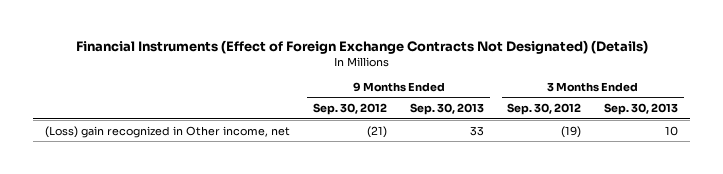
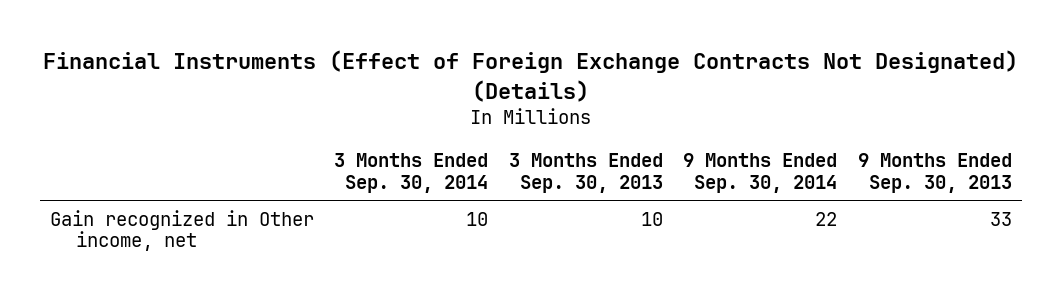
[313,103,388,116] Sep. 30, 2012 -> none
[507,103,582,116] Sep. 30, 2012 -> none
none -> [334,153,489,194] 3 Months Ended Sep. 30, 2014
none -> [683,153,838,194] 9 Months Ended Sep. 30, 2014
[45,125,291,138] (Loss) gain recognized in Other income, net -> [50,209,315,252] Gain recognized in Other income, net

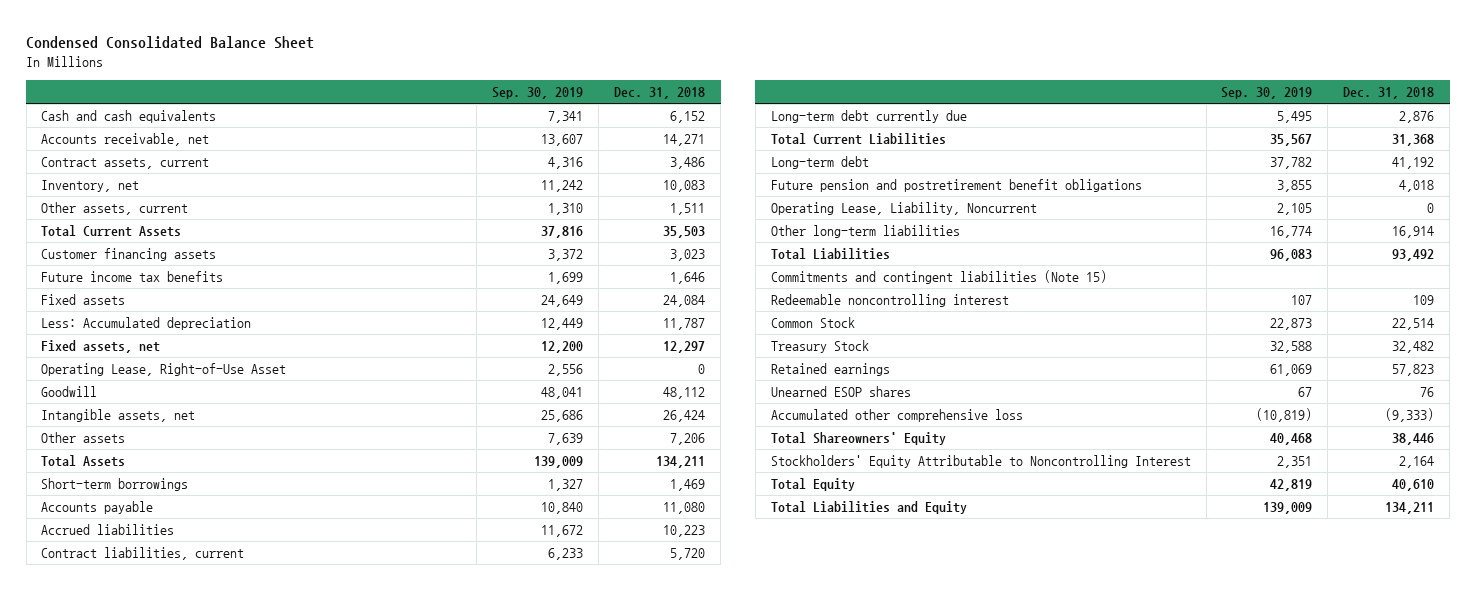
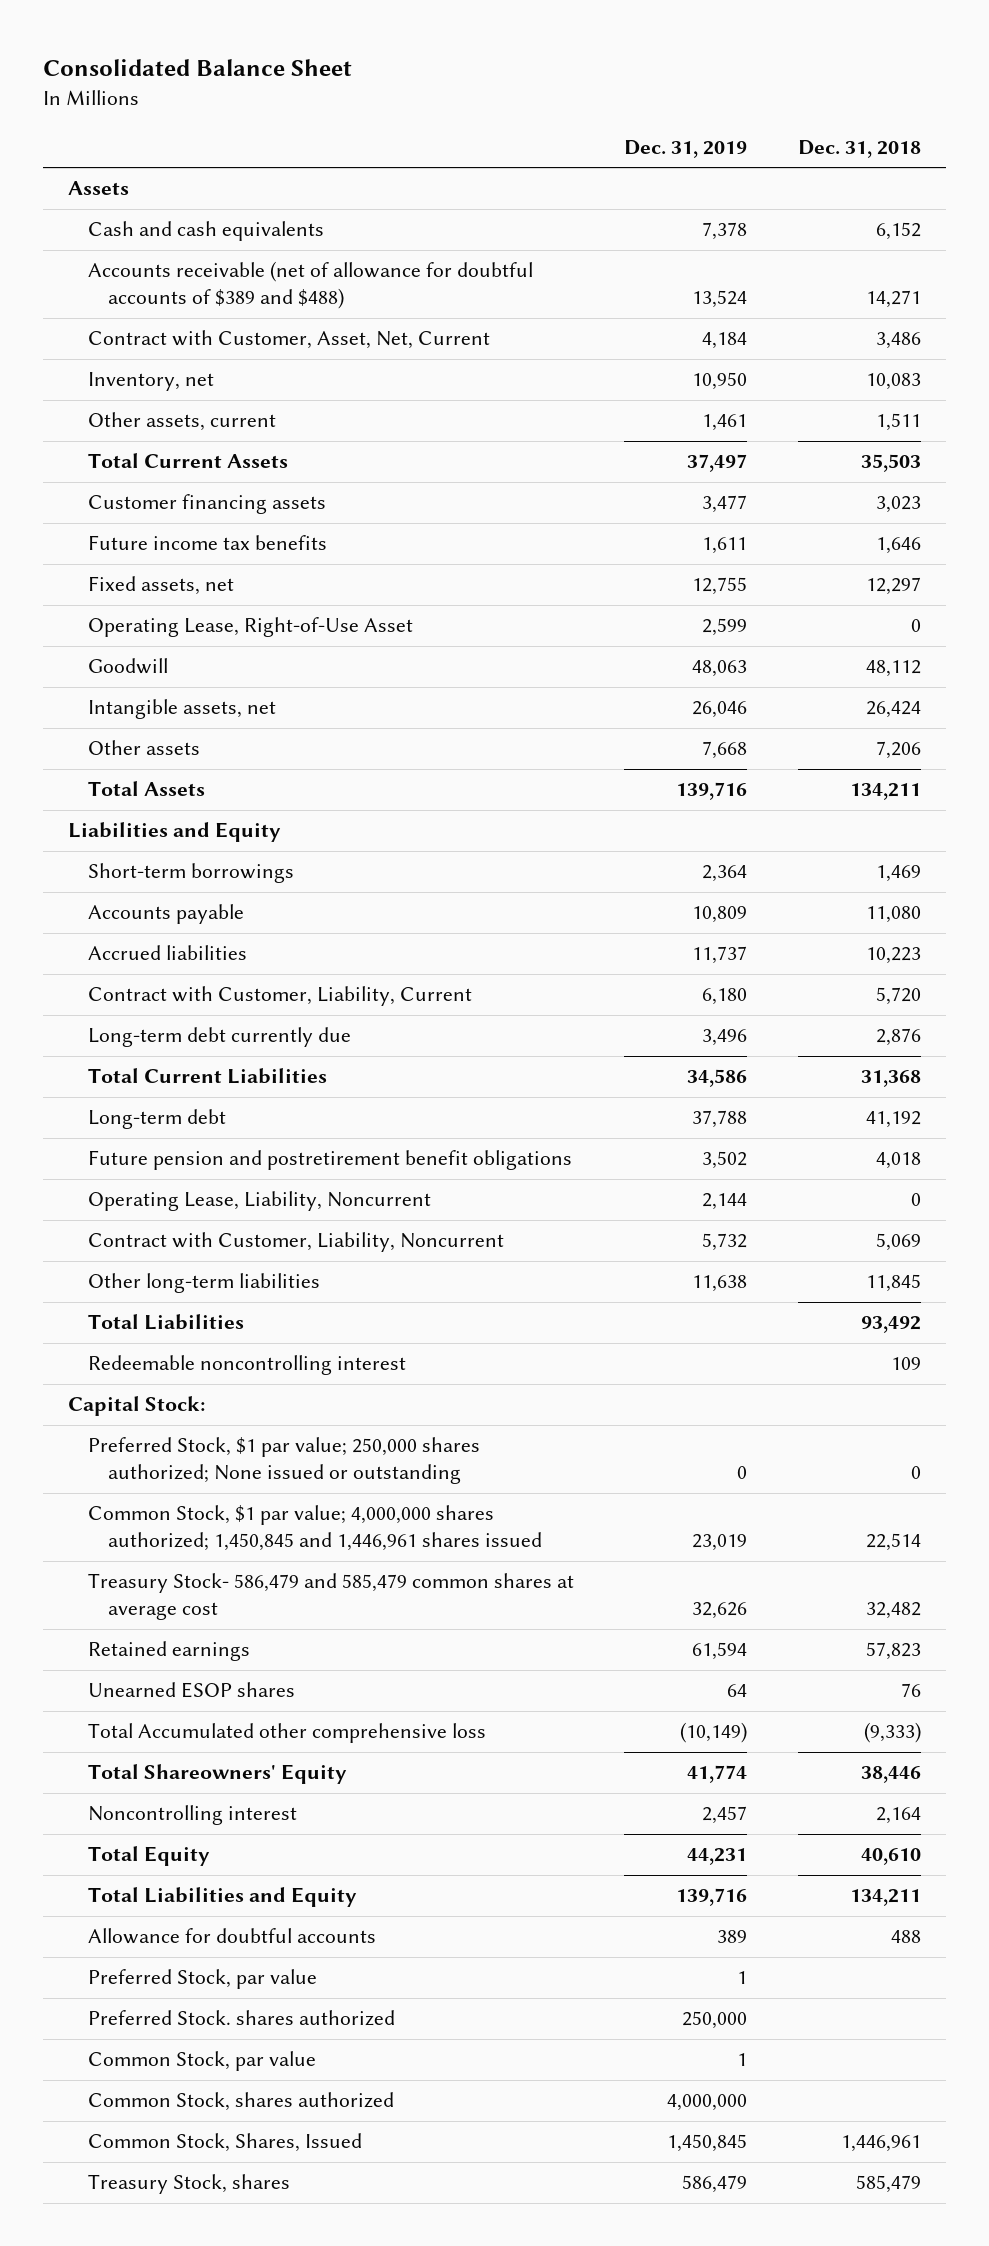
[26,36,315,50] Condensed Consolidated Balance Sheet -> [42,59,352,77] Consolidated Balance Sheet
[492,87,584,100] Sep. 30, 2019 -> none
none -> [624,139,748,158] Dec. 31, 2019
none -> [68,181,130,196] Assets
[41,133,210,147] Accounts receivable, net -> [87,261,533,310] Accounts receivable (net of allowance for doubtful accounts of $389 and $488)
[41,157,210,170] Contract assets, current -> [87,330,490,350] Contract with Customer, Asset, Net, Current
[41,294,126,306] Fixed assets -> none
[41,317,252,331] Less: Accumulated depreciation -> none
none -> [68,822,282,843] Liabilities and Equity
[41,547,245,561] Contract liabilities, current -> [87,986,472,1007] Contract with Customer, Liability, Current
none -> [87,1232,504,1253] Contract with Customer, Liability, Noncurrent
[1392,226,1435,239] 16,914 -> [866,1274,922,1293] 11,845
[770,270,1107,285] Commitments and contingent liabilities (Note 15) -> none
none -> [68,1396,206,1417] Capital Stock:
none -> [87,1437,480,1485] Preferred Stock, $1 par value; 250,000 shares authorized; None issued or outstanding
[770,317,855,329] Common Stock -> [87,1505,542,1552] Common Stock, $1 par value; 4,000,000 shares authorized; 1,450,845 and 1,446,961 shares issued
[770,340,869,354] Treasury Stock -> [87,1573,574,1621] Treasury Stock- 586,479 and 585,479 common shares at average cost
[770,409,1023,423] Accumulated other comprehensive loss -> [87,1723,486,1744] Total Accumulated other comprehensive loss
[770,455,1191,469] Stockholders' Equity Attributable to Noncontrolling Interest -> [87,1805,297,1826] Noncontrolling interest
none -> [87,1928,376,1945] Allowance for doubtful accounts
none -> [87,1969,317,1990] Preferred Stock, par value
none -> [87,2010,395,2027] Preferred Stock. shares authorized
none -> [87,2051,316,2072] Common Stock, par value
none -> [87,2092,394,2112] Common Stock, shares authorized
none -> [87,2133,362,2153] Common Stock, Shares, Issued
none -> [87,2174,290,2195] Treasury Stock, shares

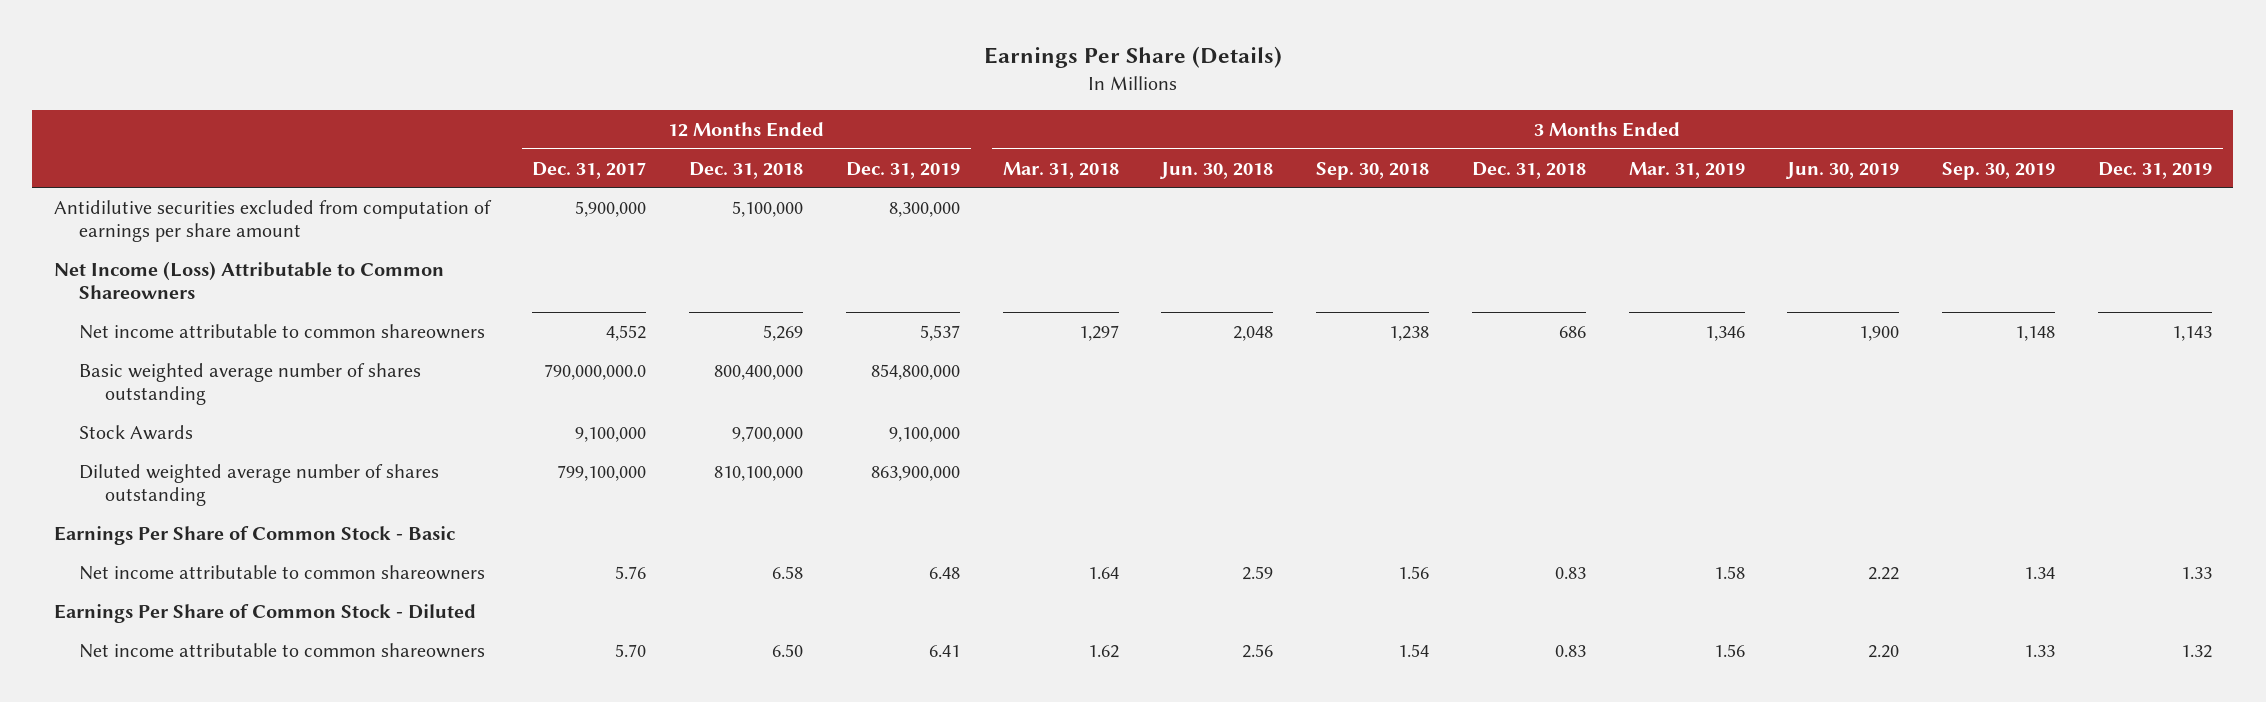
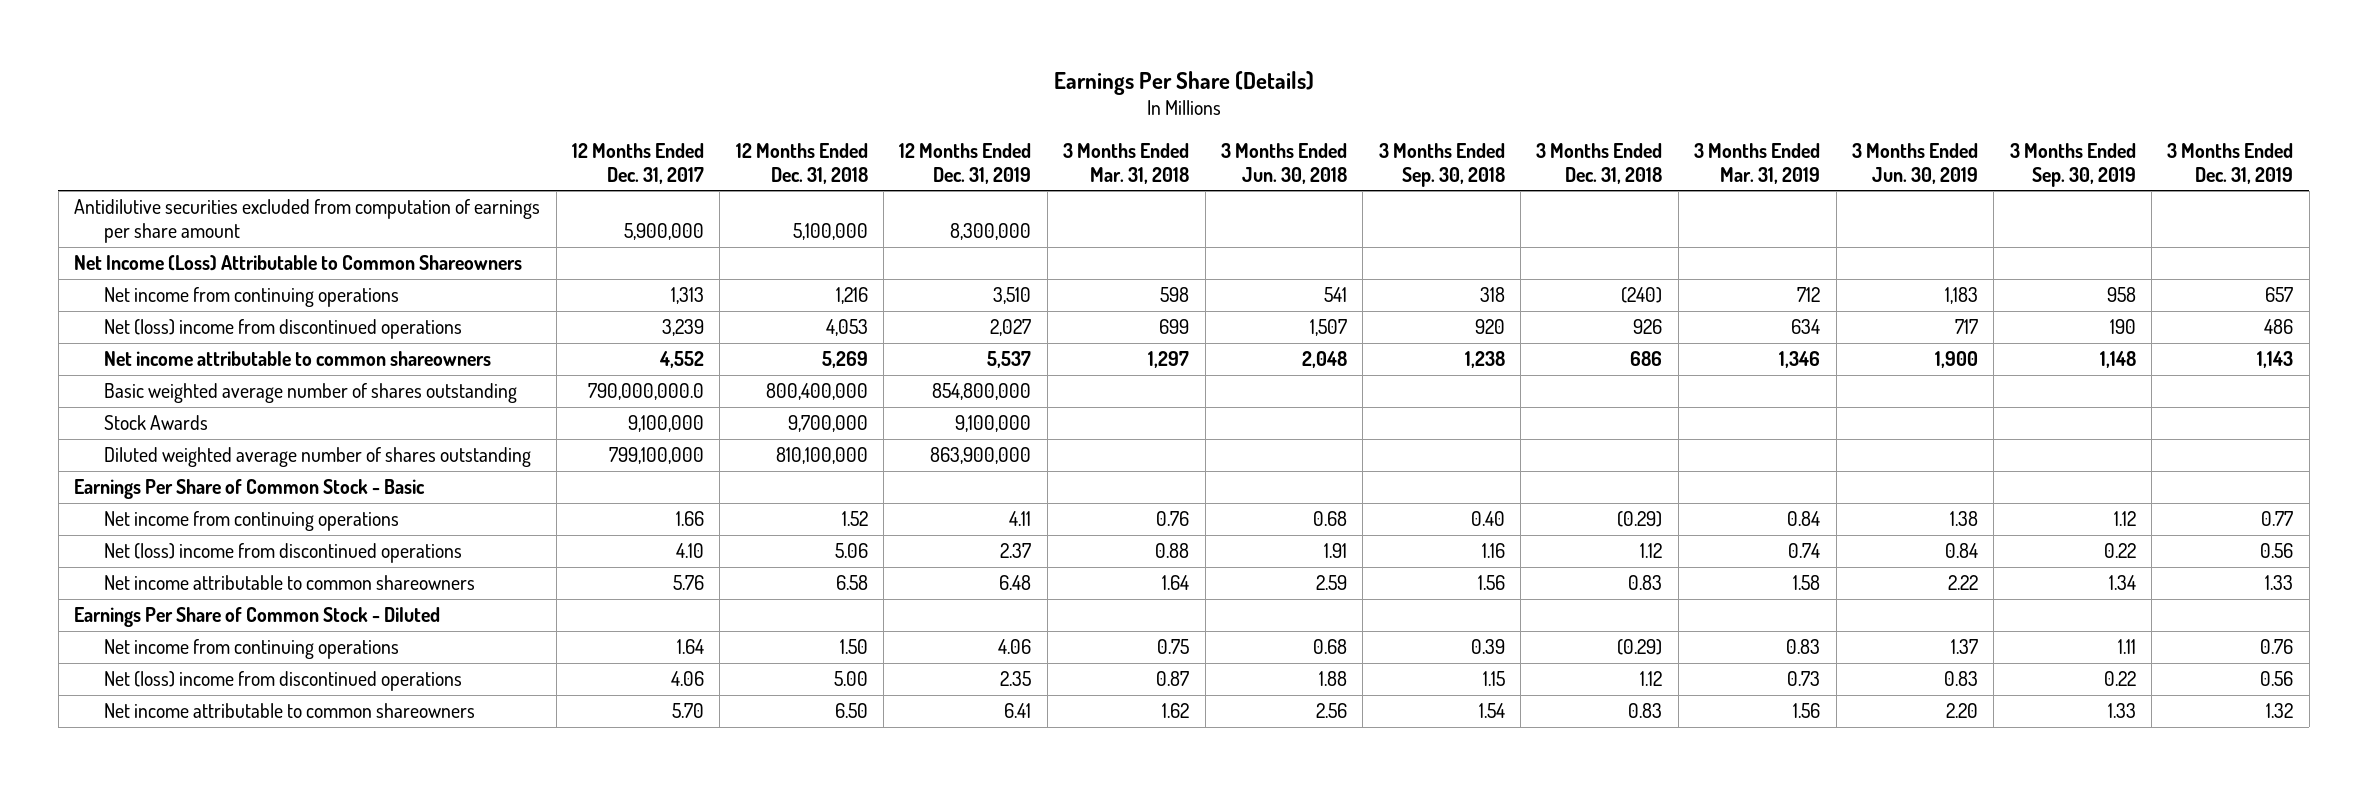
none -> [104,287,400,308] Net income from continuing operations
none -> [104,319,463,340] Net (loss) income from discontinued operations
none -> [104,511,400,532] Net income from continuing operations
none -> [104,543,463,564] Net (loss) income from discontinued operations
none -> [104,639,400,660] Net income from continuing operations
none -> [104,671,463,692] Net (loss) income from discontinued operations

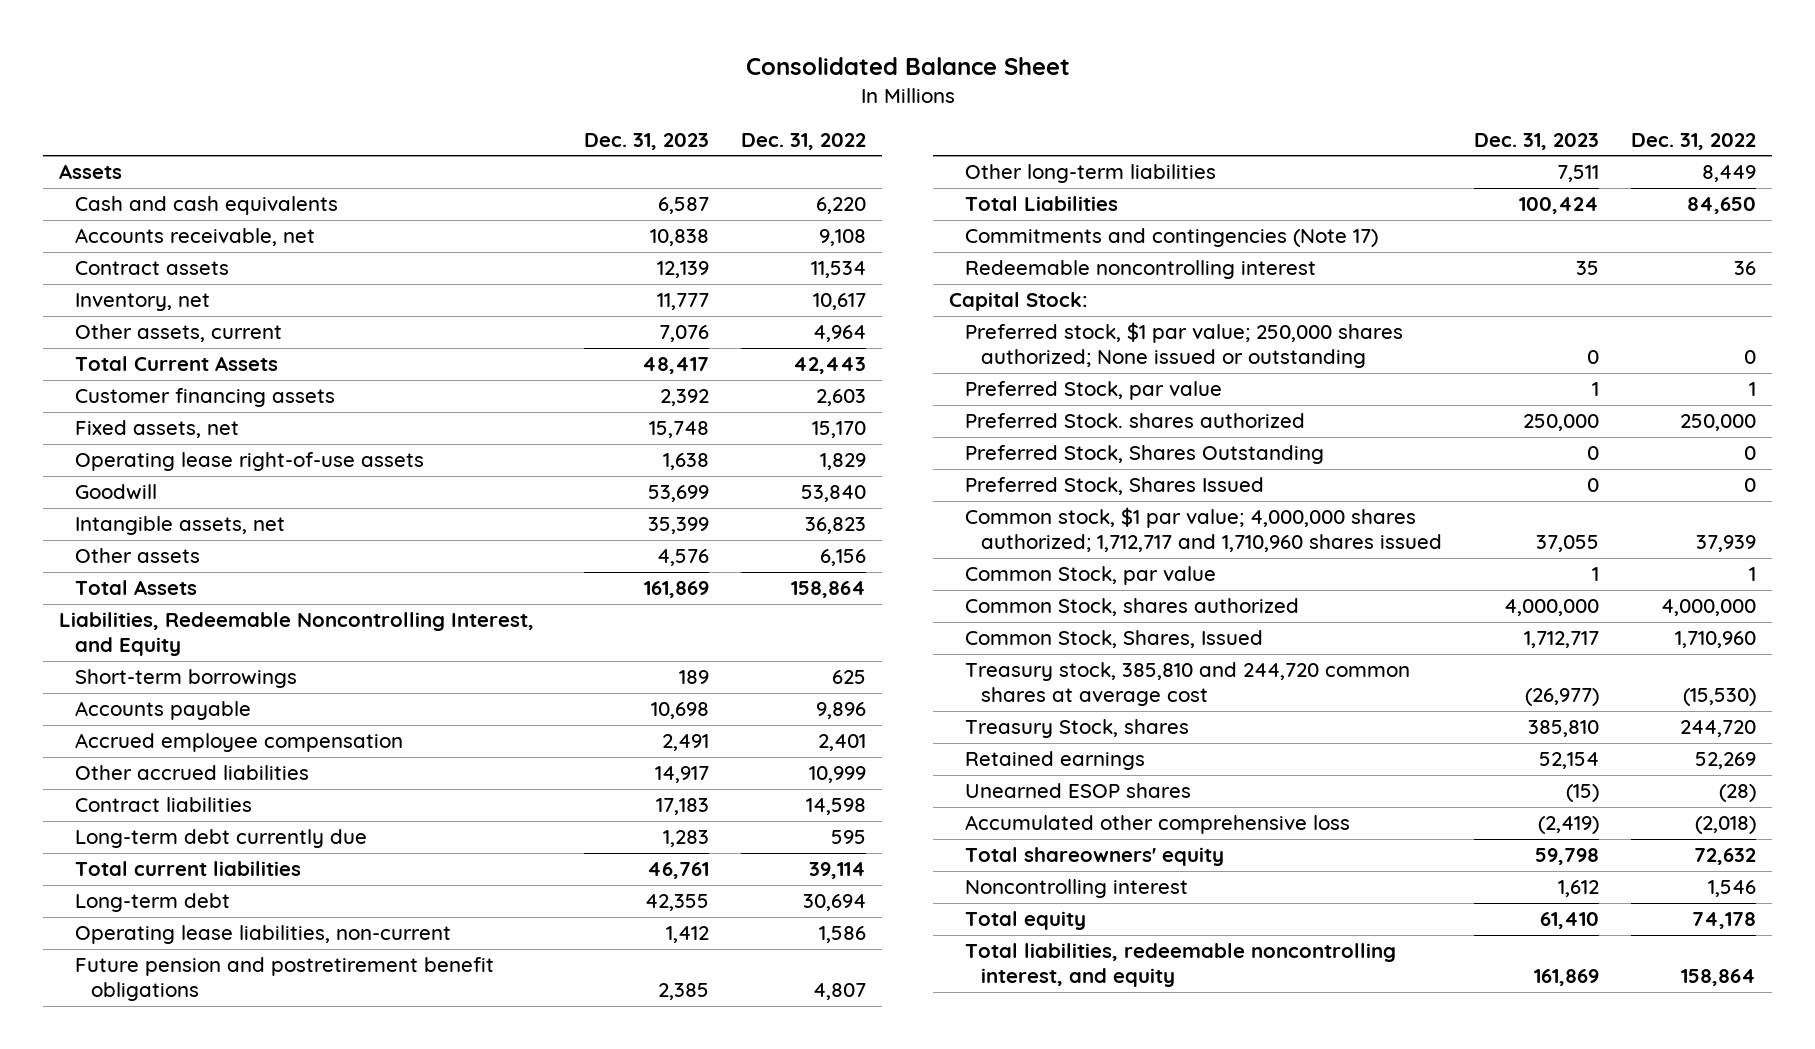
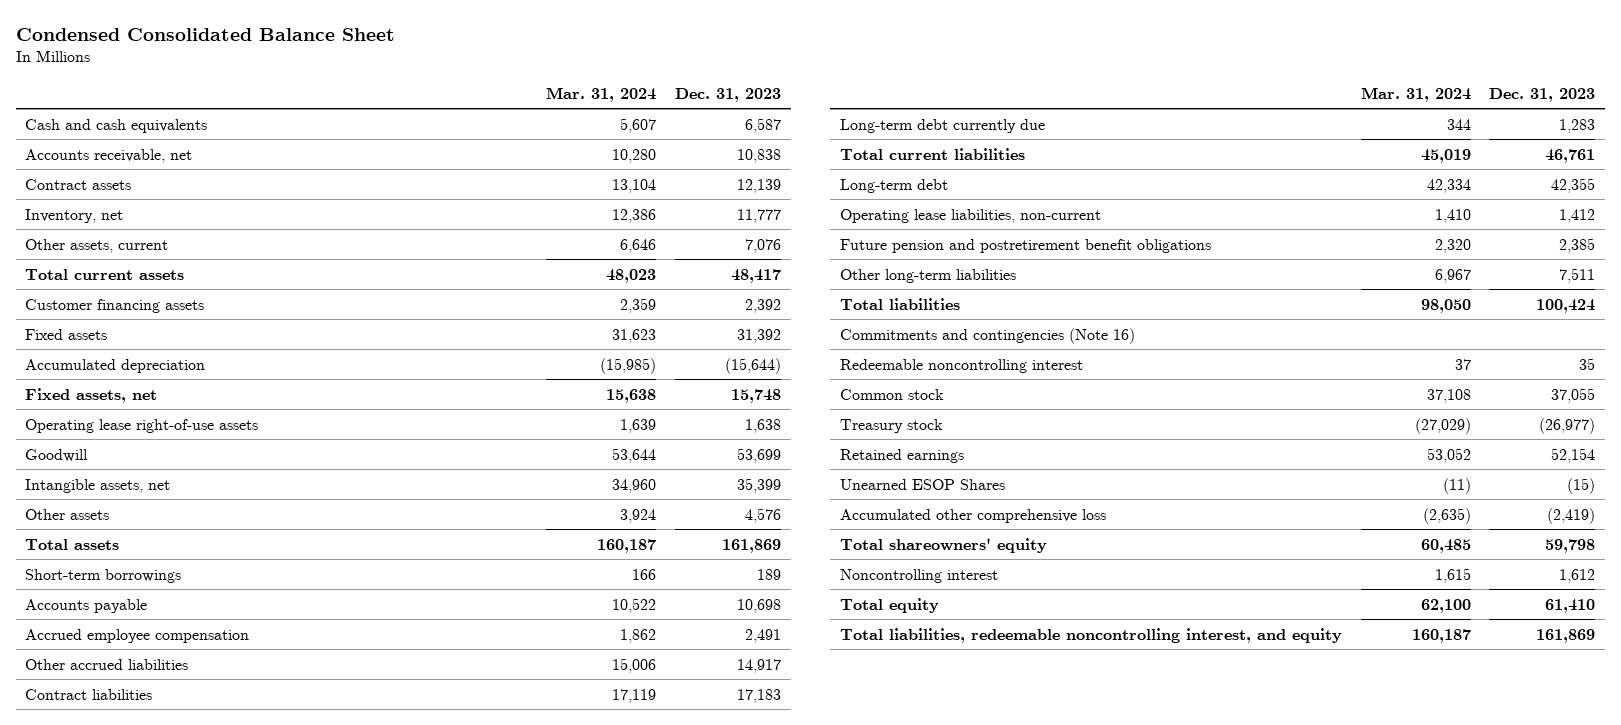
[745,56,1070,75] Consolidated Balance Sheet -> [16,27,396,41] Condensed Consolidated Balance Sheet
[740,132,866,150] Dec. 31, 2022 -> none
none -> [546,86,657,102] Mar. 31, 2024
[58,164,122,180] Assets -> none
[74,356,278,372] Total Current Assets -> [25,268,185,280] Total current assets
none -> [25,328,108,340] Fixed assets
none -> [25,358,206,373] Accumulated depreciation
[58,612,534,657] Liabilities, Redeemable Noncontrolling Interest, and Equity -> none
[74,580,197,596] Total Assets -> [25,538,120,550] Total assets
[965,196,1119,212] Total Liabilities -> [839,297,960,310] Total liabilities
[965,228,1379,248] Commitments and contingencies (Note 17) -> [839,327,1135,344] Commitments and contingencies (Note 16)
[949,292,1089,312] Capital Stock: -> none
[965,322,1404,369] Preferred stock, $1 par value; 250,000 shares authorized; None issued or outstanding -> none
[965,381,1223,401] Preferred Stock, par value -> none
[965,413,1306,429] Preferred Stock. shares authorized -> none
[965,445,1325,465] Preferred Stock, Shares Outstanding -> none
[965,477,1265,496] Preferred Stock, Shares Issued -> none
[965,566,1217,586] Common Stock, par value -> none
[965,598,1300,617] Common Stock, shares authorized -> none
[965,630,1264,649] Common Stock, Shares, Issued -> none
[965,719,1190,739] Treasury Stock, shares -> none
[965,507,1443,553] Common stock, $1 par value; 4,000,000 shares authorized; 1,712,717 and 1,710,960 shares issued -> [839,388,944,400] Common stock
[965,662,1411,707] Treasury stock, 385,810 and 244,720 common shares at average cost -> [839,418,943,433] Treasury stock
[965,783,1192,799] Unearned ESOP shares -> [839,478,1005,490] Unearned ESOP Shares

